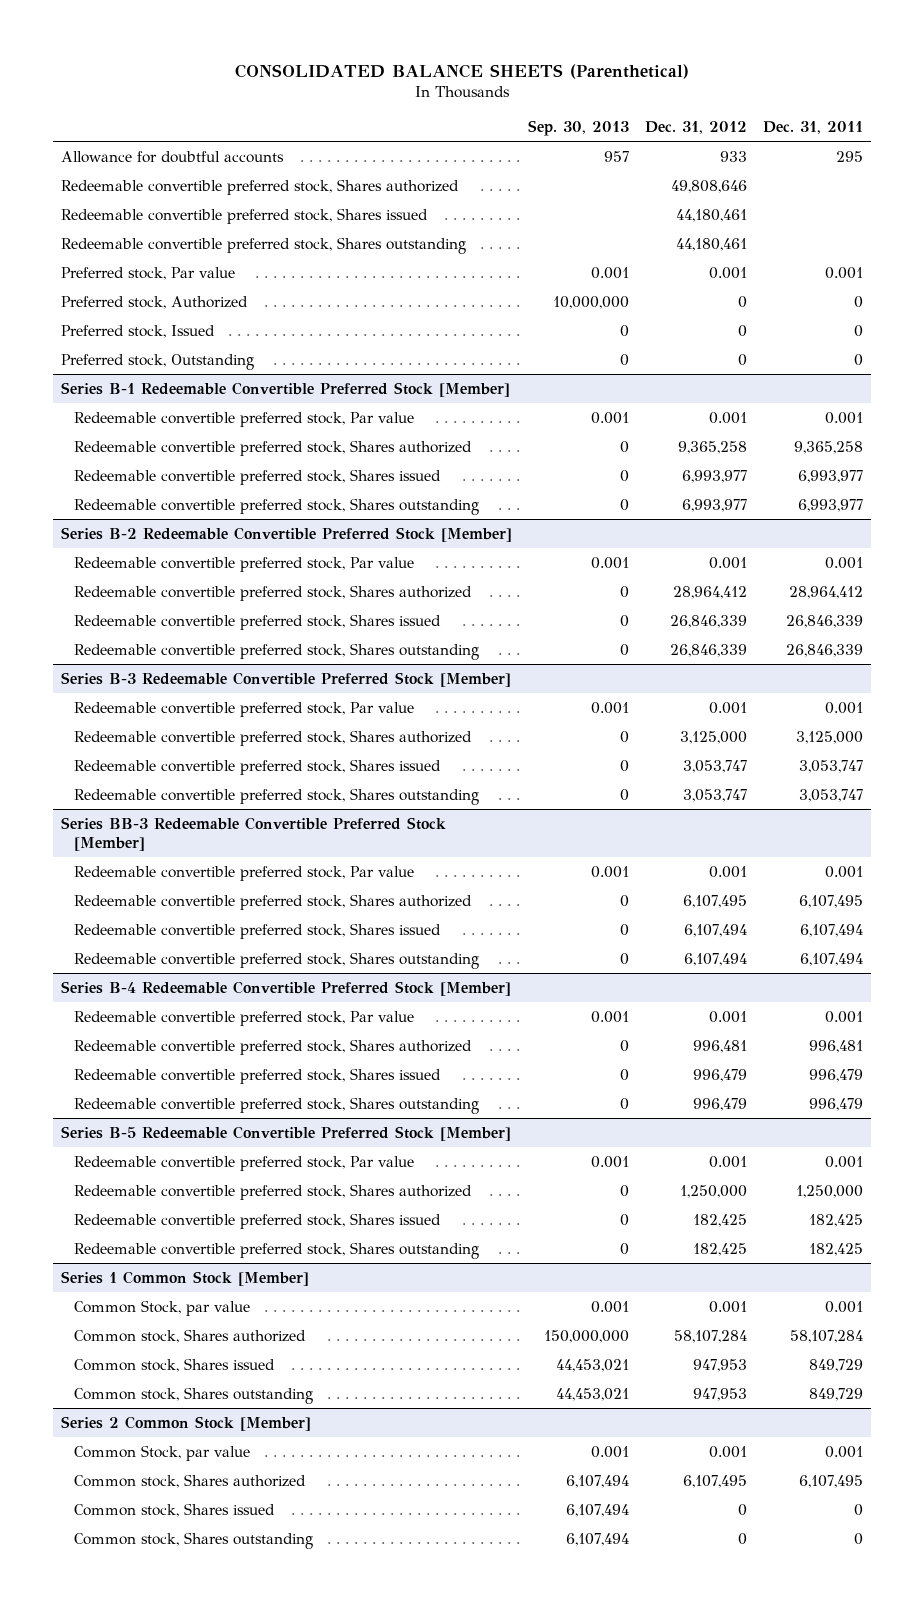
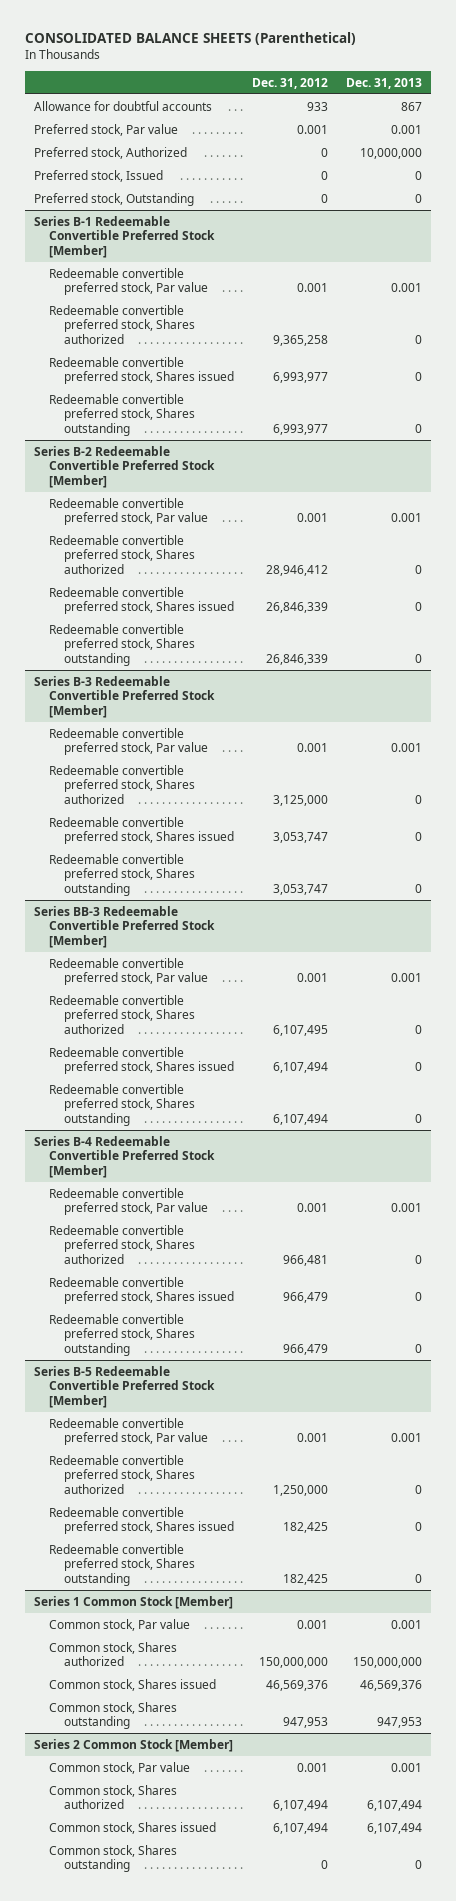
[528,120,630,137] Sep. 30, 2013 -> none
[763,121,864,135] Dec. 31, 2011 -> none
none -> [346,77,423,89] Dec. 31, 2013
[61,178,460,195] Redeemable convertible preferred stock, Shares authorized -> none
[61,207,429,224] Redeemable convertible preferred stock, Shares issued -> none
[61,236,467,254] Redeemable convertible preferred stock, Shares outstanding -> none
[673,585,748,599] 28,964,412 -> [265,564,328,576] 28,946,412
[693,1039,748,1053] 996,481 -> [282,1254,328,1266] 966,481
[693,1068,748,1082] 996,479 -> [282,1292,328,1304] 966,479
[693,1097,748,1111] 996,479 -> [282,1343,328,1355] 966,479
[73,1299,250,1316] Common Stock, par value -> [48,1618,190,1631] Common stock, Par value
[674,1329,748,1343] 58,107,284 -> [258,1657,328,1669] 150,000,000
[693,1358,748,1372] 947,953 -> [265,1679,328,1691] 46,569,376
[73,1444,250,1461] Common Stock, par value -> [48,1761,190,1774] Common stock, Par value
[683,1474,748,1488] 6,107,495 -> [272,1800,328,1812] 6,107,494
[738,1503,748,1516] 0 -> [272,1822,328,1834] 6,107,494

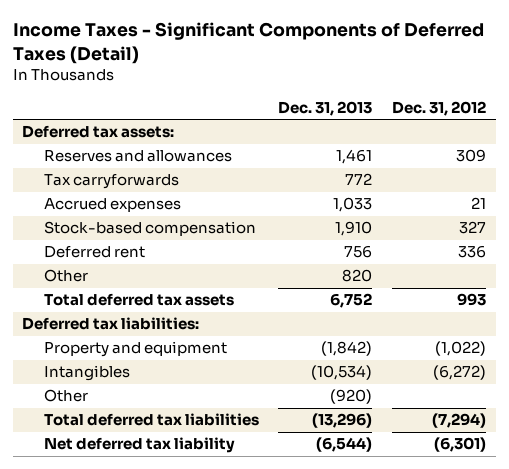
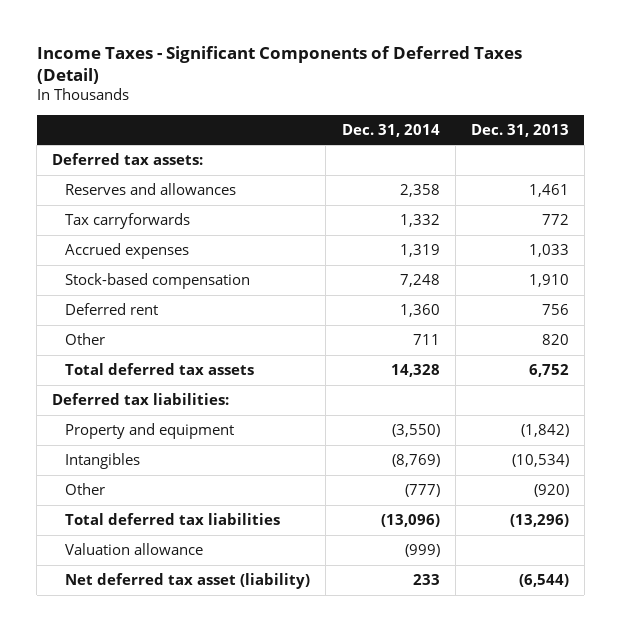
[392,101,487,117] Dec. 31, 2012 -> none
none -> [341,123,440,137] Dec. 31, 2014
none -> [65,542,204,555] Valuation allowance
[43,437,235,454] Net deferred tax liability -> [65,572,311,589] Net deferred tax asset (liability)

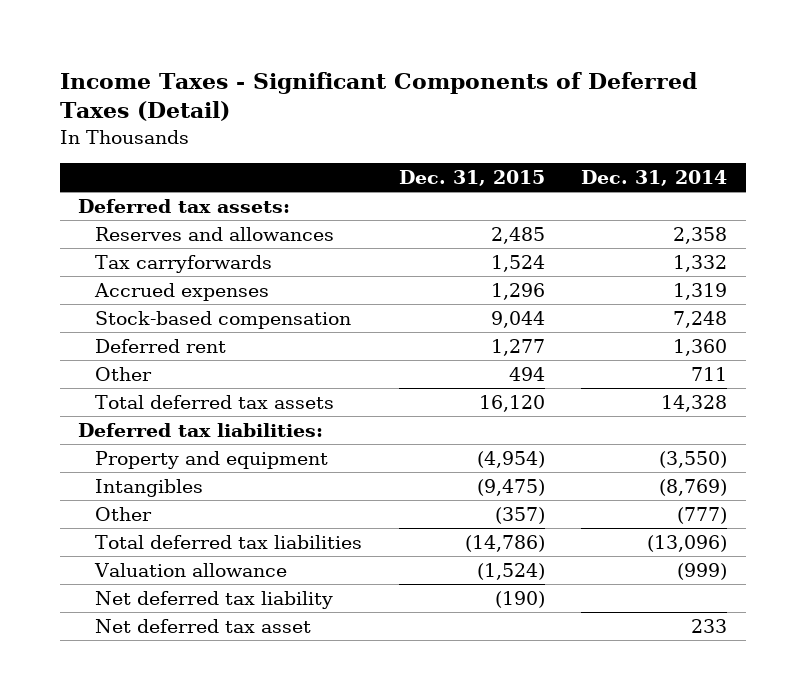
[470,123,569,137] Dec. 31, 2013 -> none
none -> [398,170,545,187] Dec. 31, 2015
none -> [95,591,334,610] Net deferred tax liability
[65,572,311,589] Net deferred tax asset (liability) -> [95,619,312,634] Net deferred tax asset

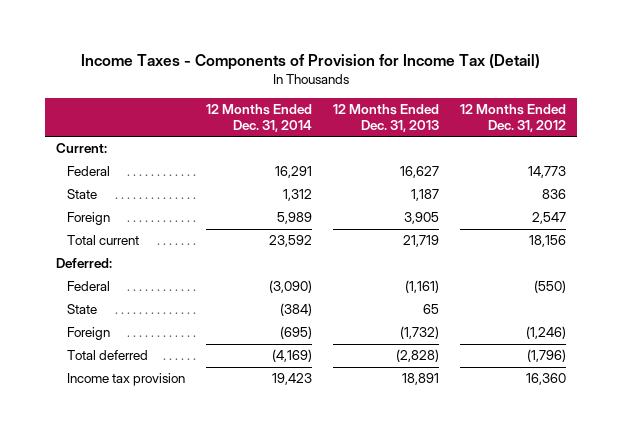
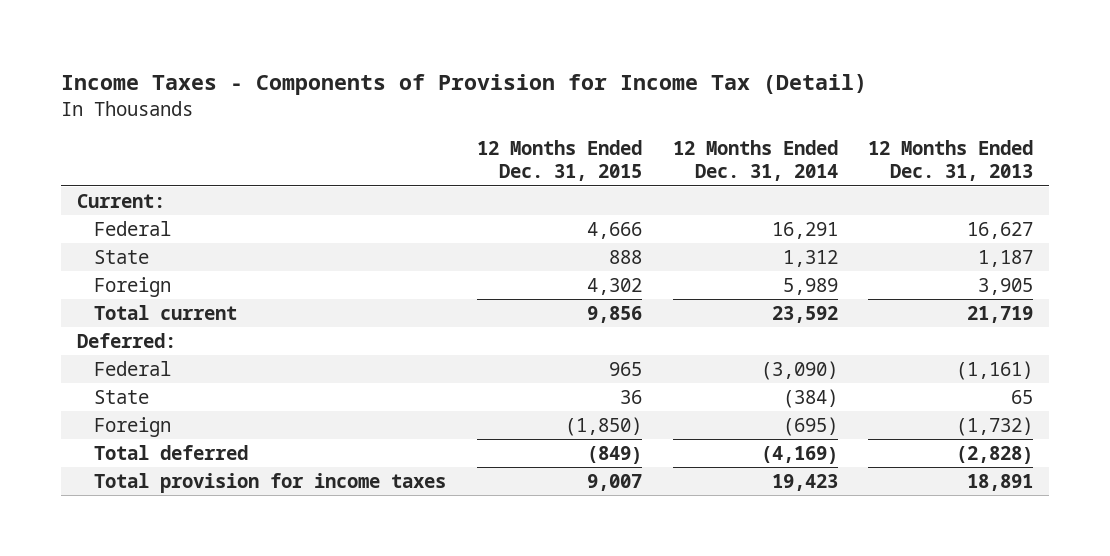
[460,103,567,132] 12 Months Ended Dec. 31, 2012 -> none
none -> [477,140,643,182] 12 Months Ended Dec. 31, 2015
[67,373,186,387] Income tax provision -> [94,472,447,493] Total provision for income taxes

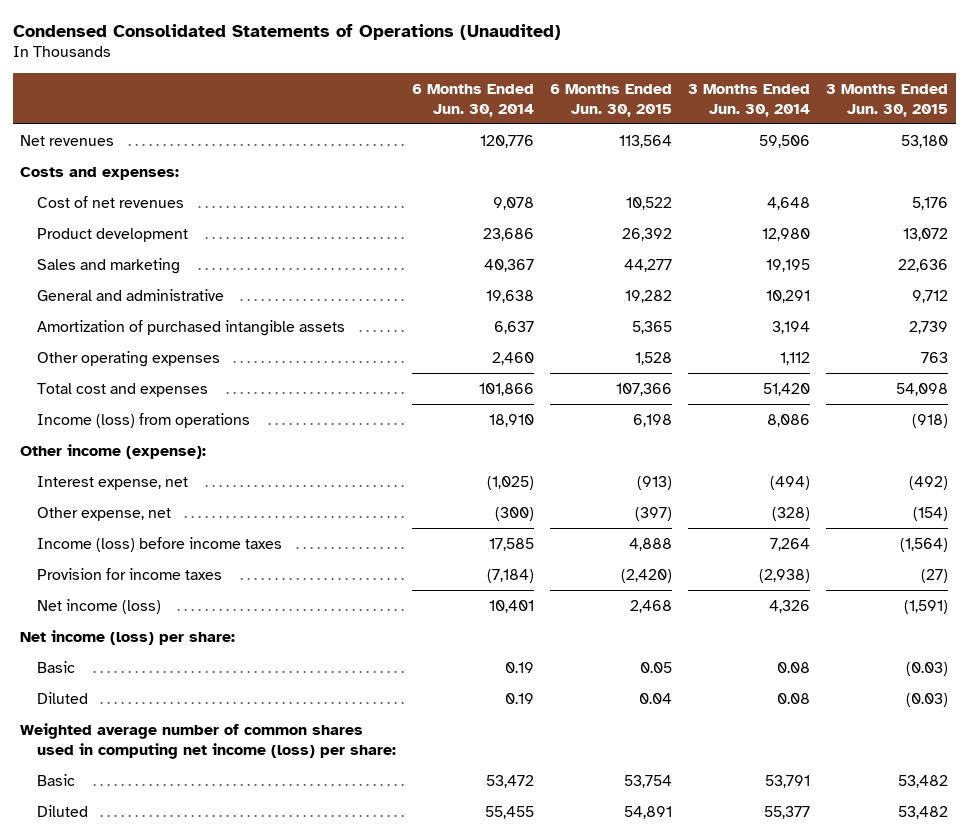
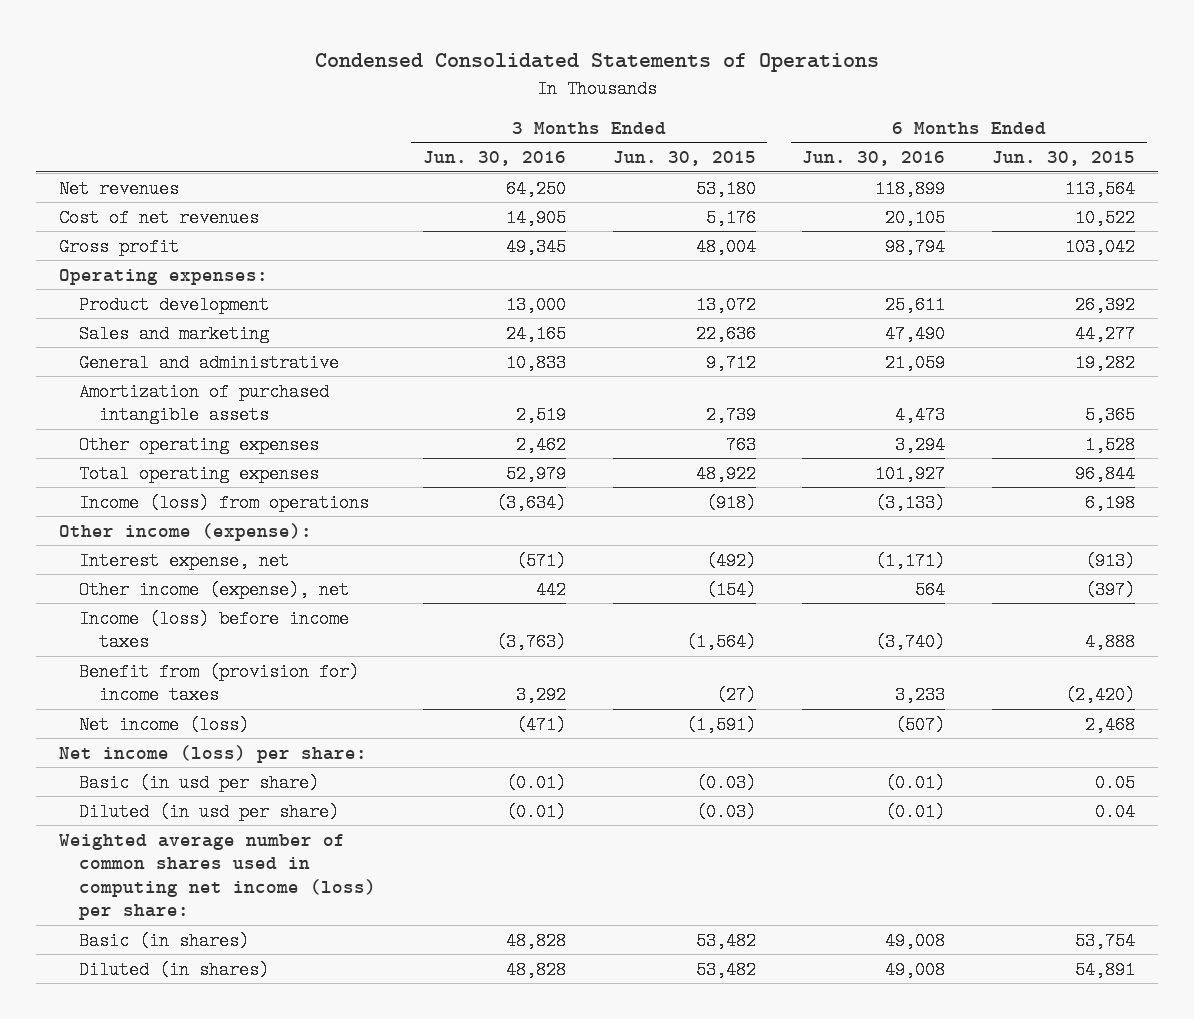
[12,23,561,40] Condensed Consolidated Statements of Operations (Unaudited) -> [315,52,880,72] Condensed Consolidated Statements of Operations
[412,83,535,117] 6 Months Ended Jun. 30, 2014 -> none
[687,83,810,117] 3 Months Ended Jun. 30, 2014 -> none
none -> [422,151,566,167] Jun. 30, 2016
none -> [802,151,946,167] Jun. 30, 2016
[20,166,180,180] Costs and expenses: -> none
none -> [59,237,180,256] Gross profit
none -> [59,268,269,285] Operating expenses:
[37,382,209,397] Total cost and expenses -> none
none -> [79,464,320,483] Total operating expenses
[37,506,172,521] Other expense, net -> [79,580,350,599] Other income (expense), net
[37,567,223,580] Provision for income taxes -> [79,662,360,705] Benefit from (provision for) income taxes
[37,660,76,673] Basic -> [79,773,320,792] Basic (in usd per share)
[37,691,89,704] Diluted -> [79,802,340,821] Diluted (in usd per share)
[37,773,76,786] Basic -> [79,931,250,950] Basic (in shares)
[37,804,89,817] Diluted -> [79,960,270,979] Diluted (in shares)

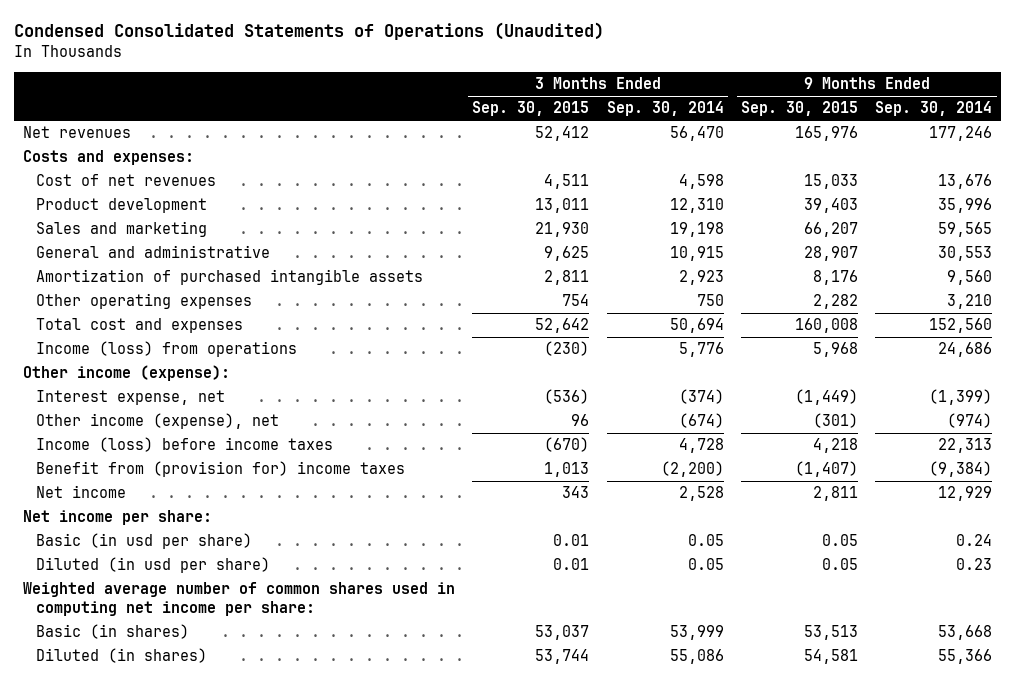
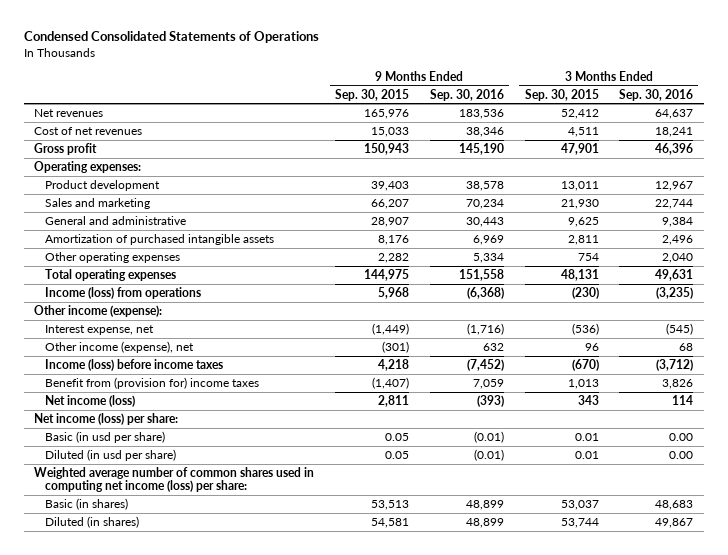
[14,22,605,41] Condensed Consolidated Statements of Operations (Unaudited) -> [23,31,319,44] Condensed Consolidated Statements of Operations
[606,101,724,117] Sep. 30, 2014 -> none
[875,101,993,117] Sep. 30, 2014 -> none
none -> [429,88,504,101] Sep. 30, 2016
none -> [619,88,694,101] Sep. 30, 2016
[23,150,195,166] Costs and expenses: -> none
none -> [34,142,98,155] Gross profit
none -> [34,160,142,173] Operating expenses:
[35,318,243,334] Total cost and expenses -> none
none -> [44,268,176,281] Total operating expenses
[35,485,126,499] Net income -> [44,394,135,407] Net income (loss)
[23,510,213,526] Net income per share: -> [34,412,179,425] Net income (loss) per share:
[23,582,456,616] Weighted average number of common shares used in computing net income per share: -> [34,466,315,493] Weighted average number of common shares used in computing net income (loss) per share:

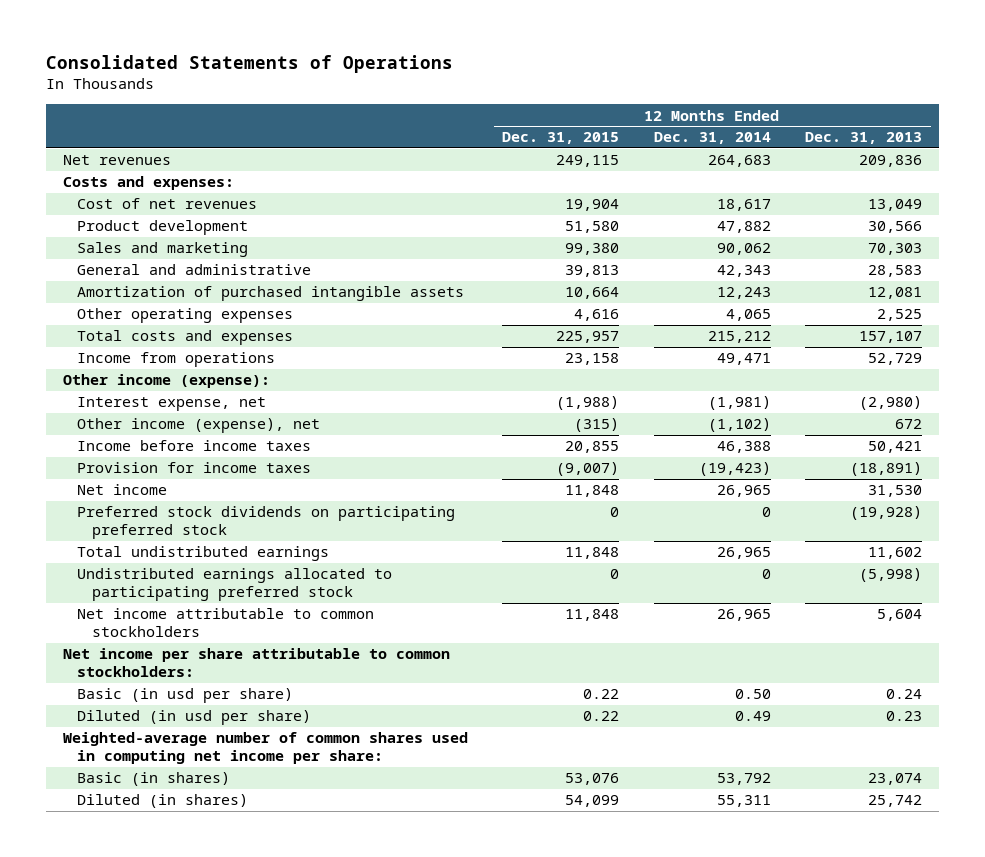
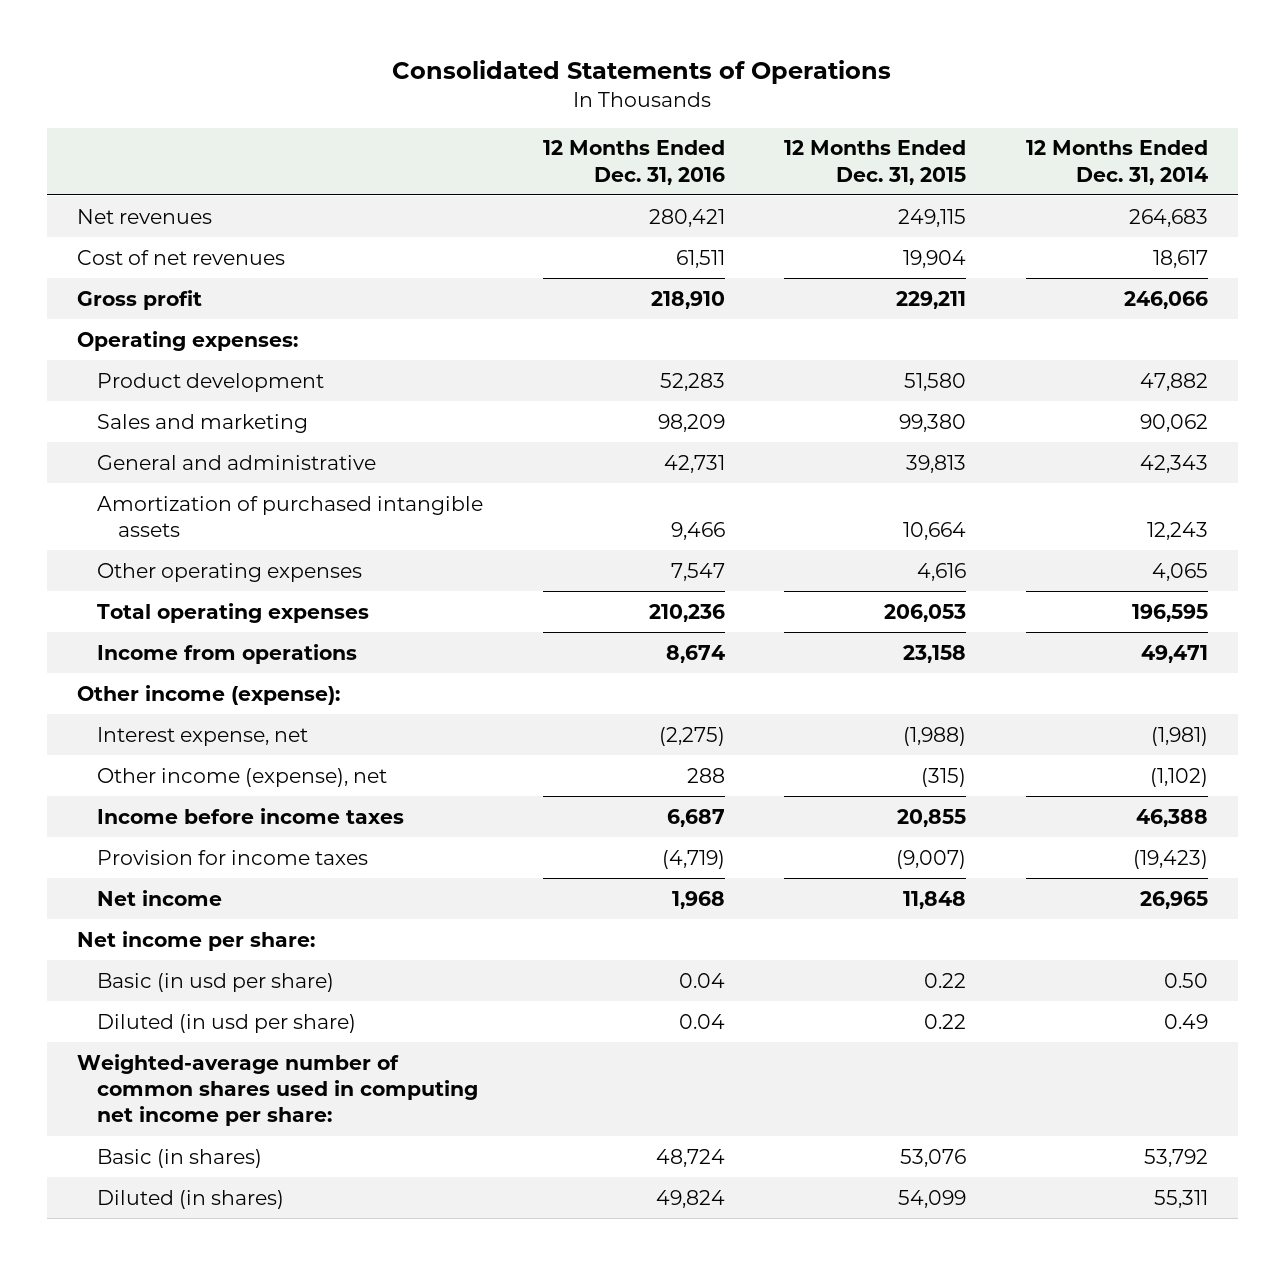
[805,132,923,145] Dec. 31, 2013 -> none
none -> [542,140,725,185] 12 Months Ended Dec. 31, 2016
[62,176,234,191] Costs and expenses: -> none
none -> [76,289,202,310] Gross profit
none -> [76,330,298,351] Operating expenses:
[77,330,294,346] Total costs and expenses -> none
none -> [97,602,370,623] Total operating expenses
[77,506,456,540] Preferred stock dividends on participating preferred stock -> none
[77,546,330,562] Total undistributed earnings -> none
[77,568,393,602] Undistributed earnings allocated to participating preferred stock -> none
[77,608,375,638] Net income attributable to common stockholders -> none
[62,648,450,678] Net income per share attributable to common stockholders: -> [76,930,315,951] Net income per share:

